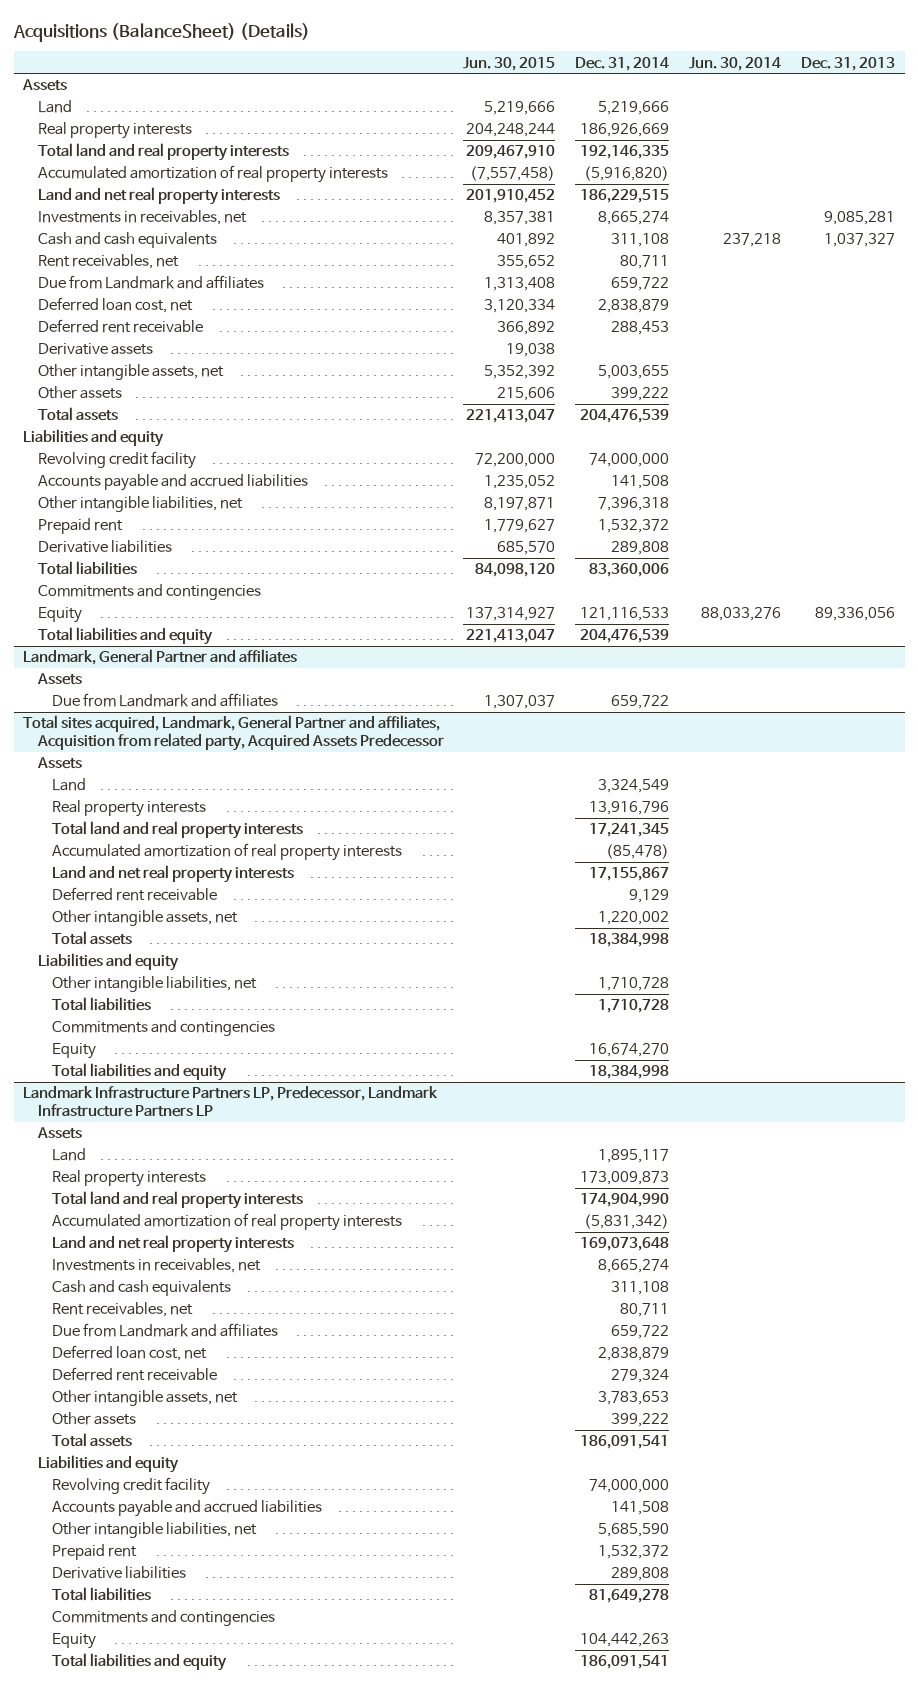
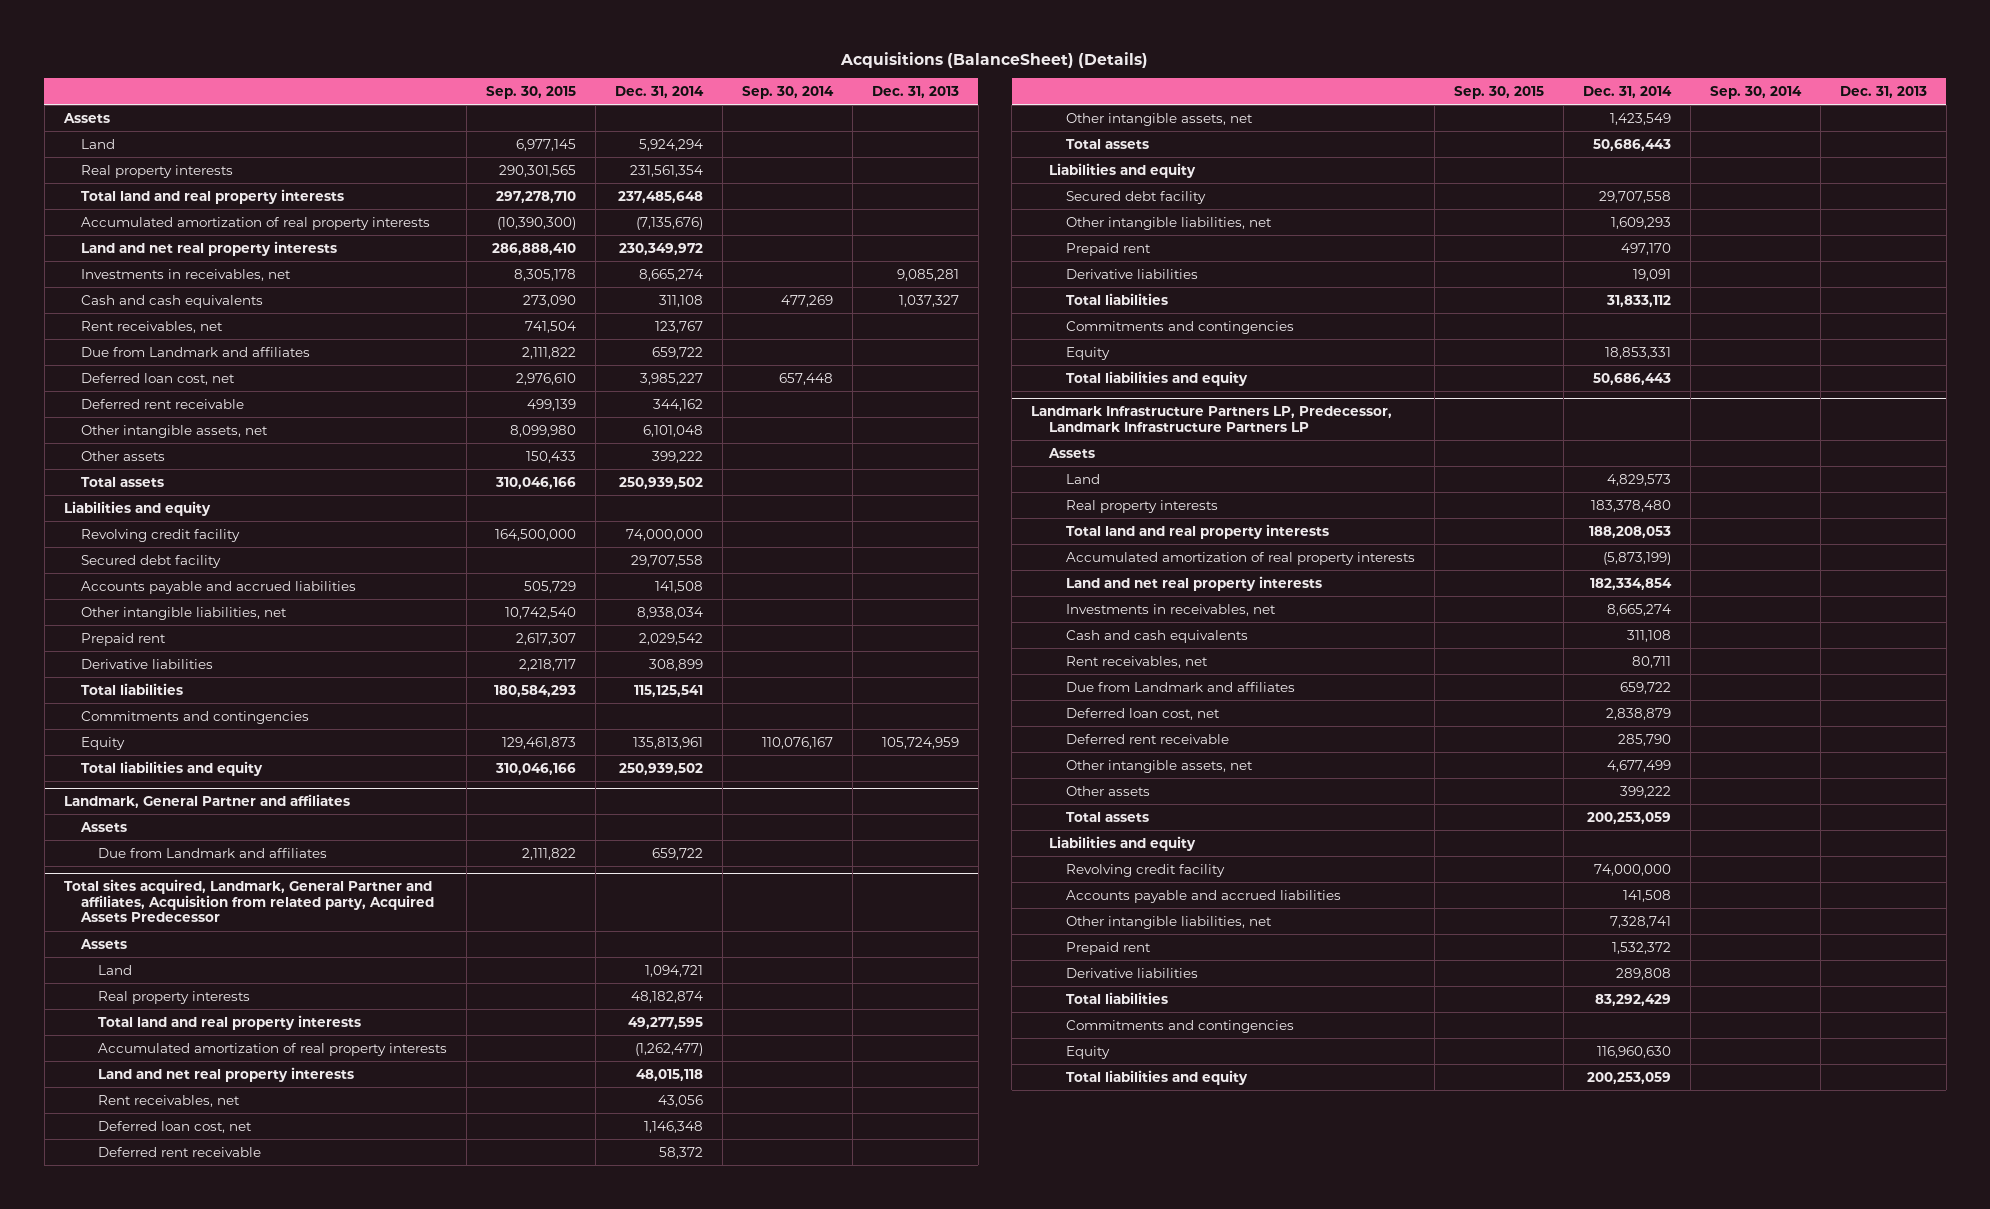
[463,56,556,71] Jun. 30, 2015 -> none
[688,56,781,71] Jun. 30, 2014 -> none
none -> [486,85,577,99] Sep. 30, 2015
none -> [742,85,835,99] Sep. 30, 2014
[598,101,670,116] 5,219,666 -> [639,138,704,151] 5,924,294
[580,123,670,138] 186,926,669 -> [630,164,704,177] 231,561,354
[580,145,670,160] 192,146,335 -> [618,190,704,203] 237,485,648
[584,166,670,182] (5,916,820) -> [636,216,704,230] (7,135,676)
[580,189,670,204] 186,229,515 -> [619,242,704,255] 230,349,972
[620,255,670,270] 80,711 -> [655,320,704,333] 123,767
[37,343,153,356] Derivative assets -> none
[598,299,670,314] 2,838,879 -> [640,372,704,385] 3,985,227
[611,321,670,336] 288,453 -> [653,398,704,411] 344,162
[598,365,670,380] 5,003,655 -> [643,424,704,437] 6,101,048
[580,409,670,424] 204,476,539 -> [619,476,704,489] 250,939,502
none -> [81,554,222,568] Secured debt facility
[598,497,670,512] 7,396,318 -> [637,606,704,619] 8,938,034
[598,519,670,534] 1,532,372 -> [639,632,704,645] 2,029,542
[611,541,670,556] 289,808 -> [649,658,704,671] 308,899
[589,563,670,578] 83,360,006 -> [634,684,704,697] 115,125,541
[580,607,670,622] 121,116,533 -> [633,736,704,749] 135,813,961
[814,607,895,622] 89,336,056 -> [881,736,959,749] 105,724,959
[580,629,670,644] 204,476,539 -> [619,762,704,775] 250,939,502
[598,779,670,794] 3,324,549 -> [645,964,704,977] 1,094,721
[589,801,670,816] 13,916,796 -> [631,990,704,1003] 48,182,874
[589,823,670,838] 17,241,345 -> [628,1016,704,1029] 49,277,595
[606,844,670,860] (85,478) -> [635,1042,704,1056] (1,262,477)
[589,867,670,882] 17,155,867 -> [636,1068,704,1081] 48,015,118
none -> [98,1094,241,1107] Rent receivables, net
none -> [98,1120,253,1133] Deferred loan cost, net
[629,889,670,904] 9,129 -> [659,1146,704,1159] 58,372
[598,911,670,926] 1,220,002 -> [1609,112,1671,125] 1,423,549
[589,933,670,948] 18,384,998 -> [1592,138,1671,151] 50,686,443
none -> [1066,190,1207,204] Secured debt facility
[598,977,670,992] 1,710,728 -> [1610,216,1671,229] 1,609,293
none -> [1066,242,1152,256] Prepaid rent
none -> [1066,268,1199,279] Derivative liabilities
[598,999,670,1014] 1,710,728 -> [1605,294,1671,307] 31,833,112
[589,1043,670,1058] 16,674,270 -> [1604,346,1671,359] 18,853,331
[589,1065,670,1080] 18,384,998 -> [1592,372,1671,385] 50,686,443
[598,1149,670,1164] 1,895,117 -> [1606,473,1671,486] 4,829,573
[580,1171,670,1186] 173,009,873 -> [1590,499,1671,512] 183,378,480
[580,1193,670,1208] 174,904,990 -> [1588,525,1671,538] 188,208,053
[584,1214,670,1230] (5,831,342) -> [1602,551,1671,565] (5,873,199)
[580,1237,670,1252] 169,073,648 -> [1589,577,1672,590] 182,334,854
[611,1369,670,1384] 279,324 -> [1617,733,1671,746] 285,790
[598,1391,670,1406] 3,783,653 -> [1606,759,1671,772] 4,677,499
[580,1435,670,1450] 186,091,541 -> [1586,811,1671,824] 200,253,059
[598,1523,670,1538] 5,685,590 -> [1609,915,1671,928] 7,328,741
[589,1589,670,1604] 81,649,278 -> [1594,993,1671,1006] 83,292,429
[580,1633,670,1648] 104,442,263 -> [1596,1045,1671,1058] 116,960,630
[580,1655,670,1670] 186,091,541 -> [1586,1071,1671,1084] 200,253,059

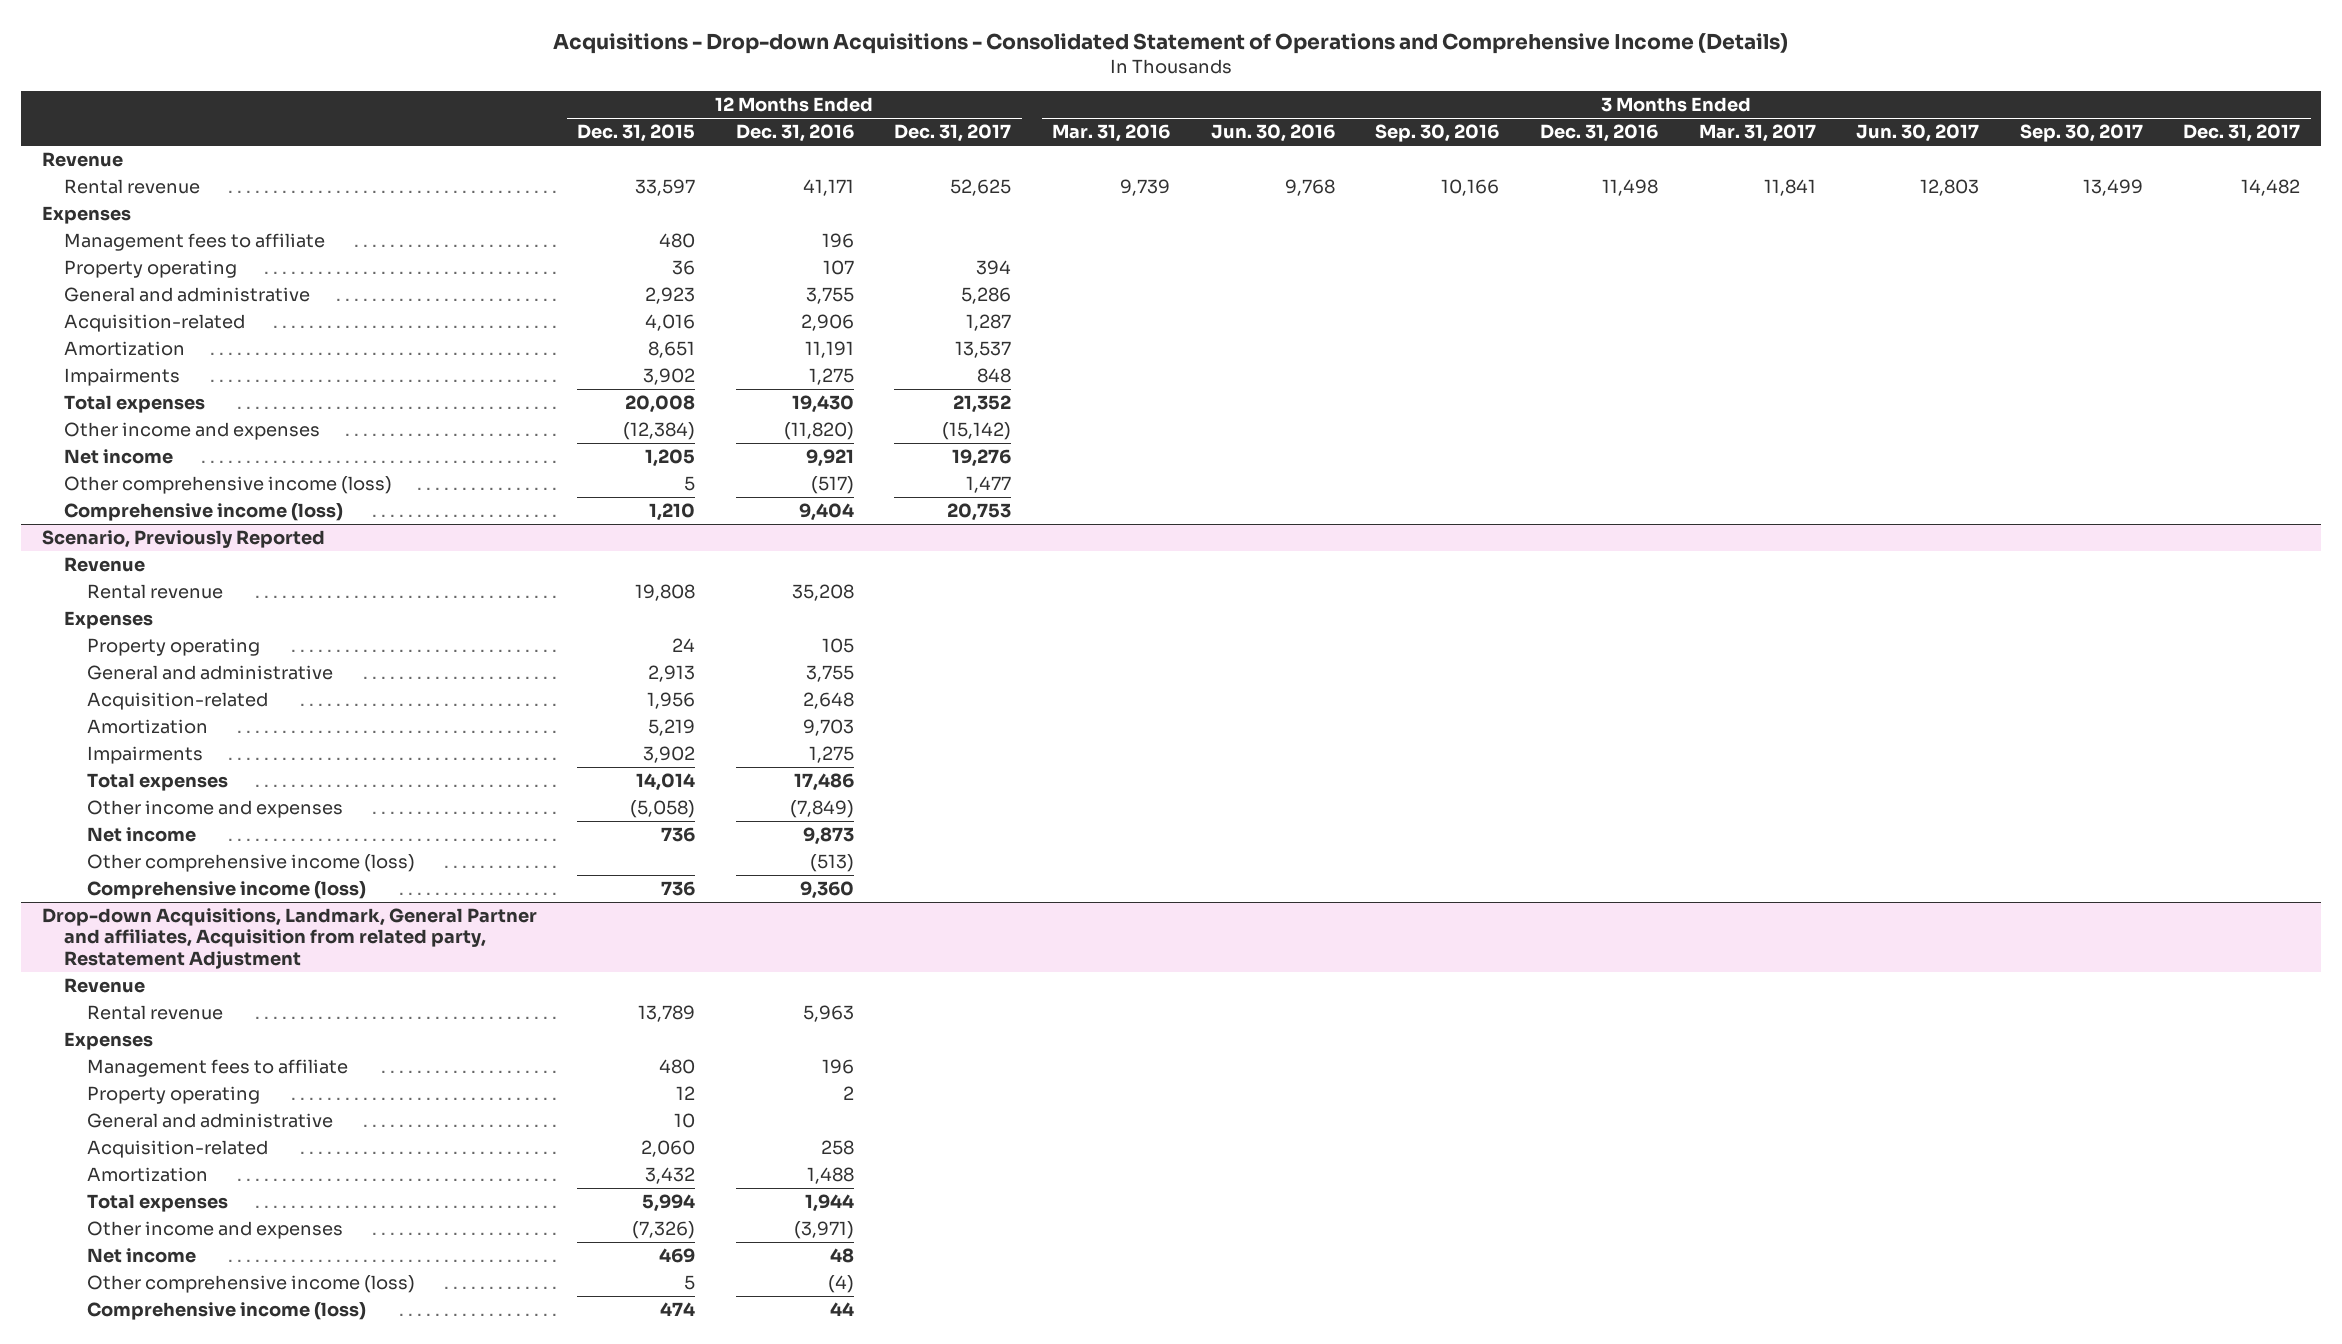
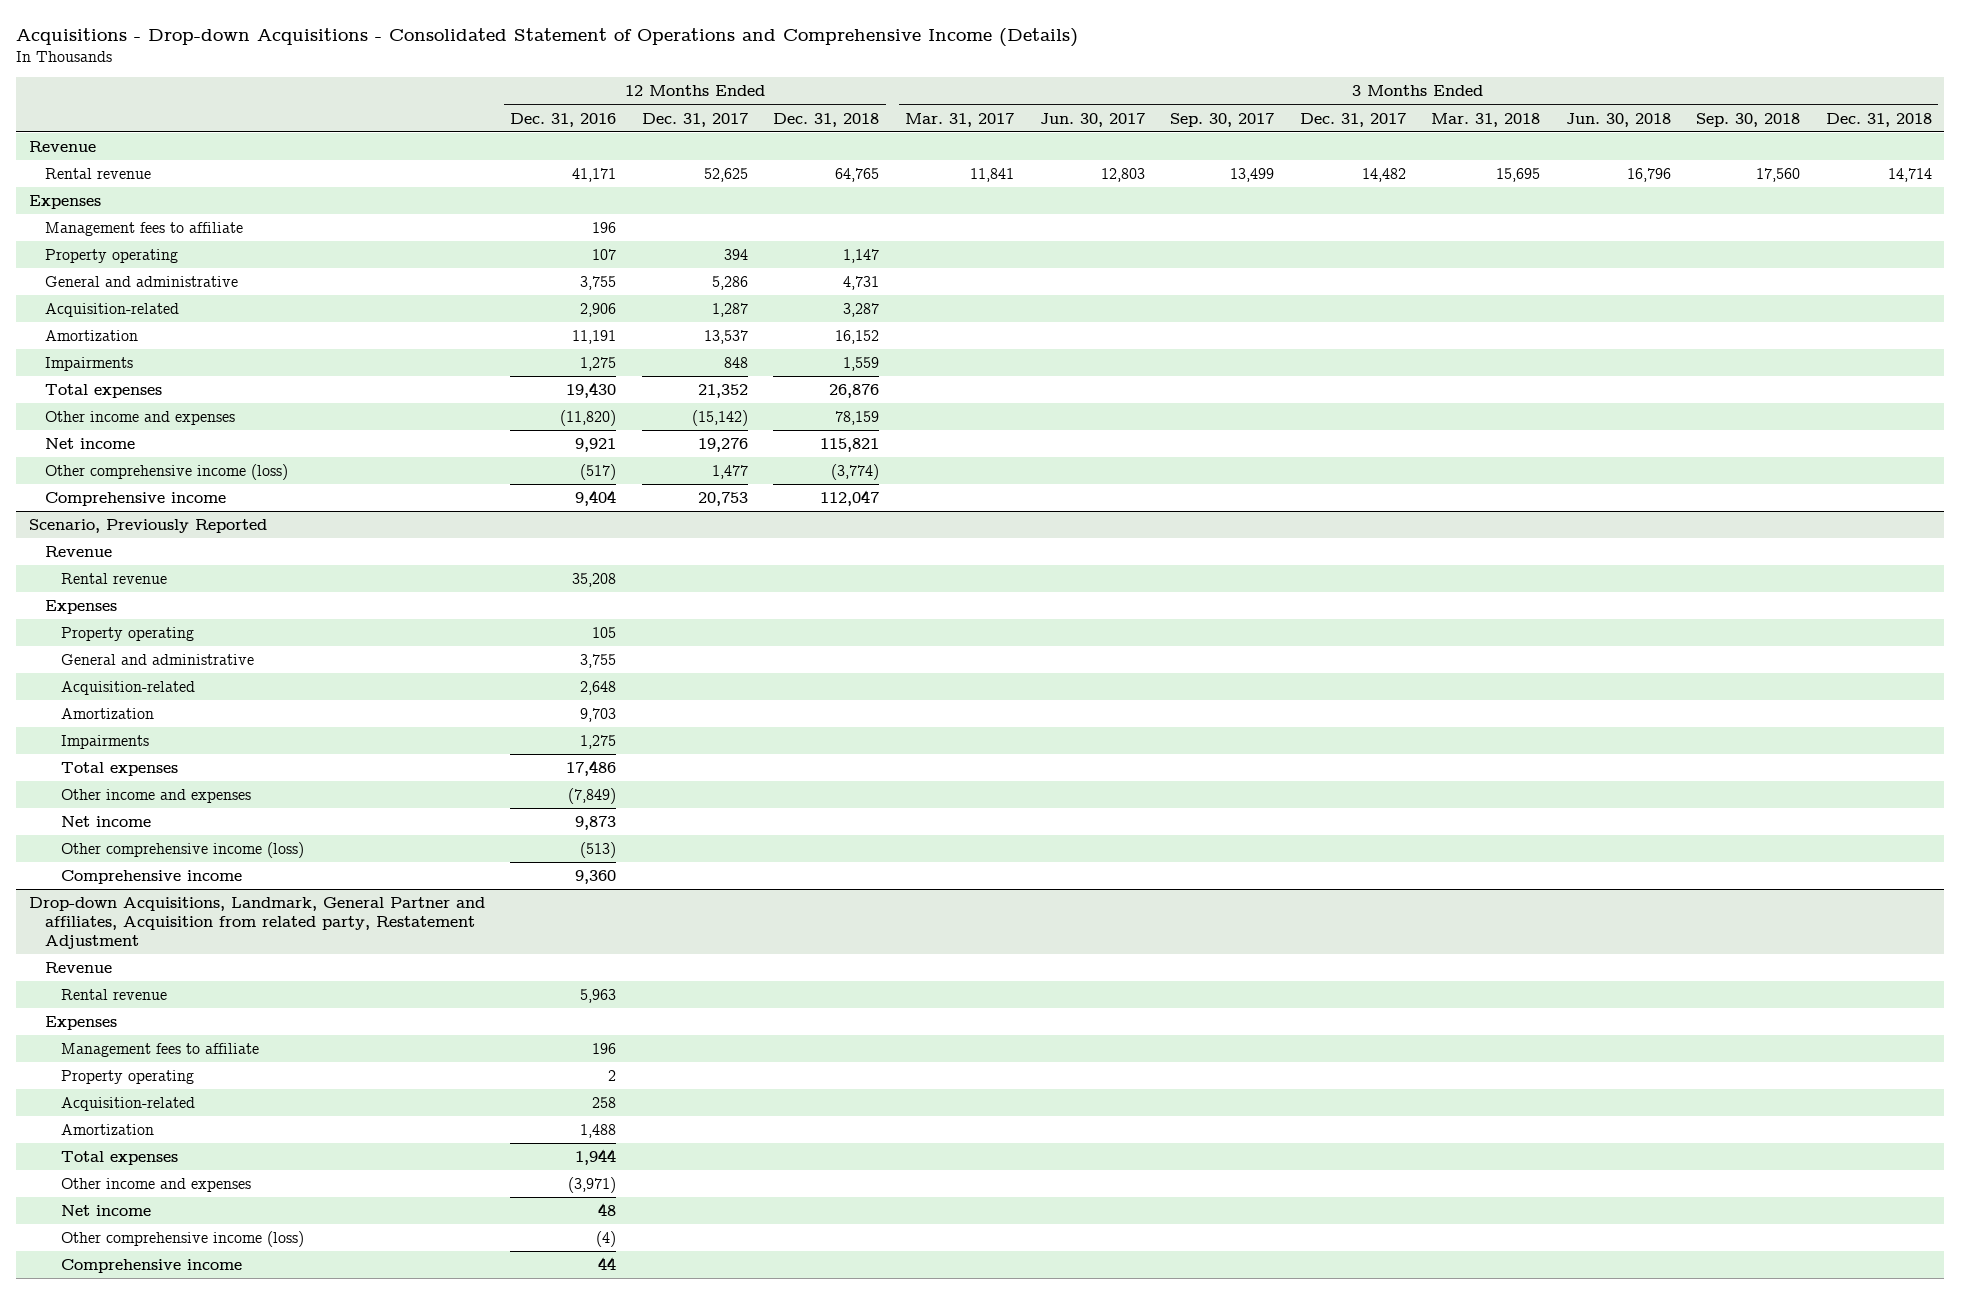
[577,124,696,143] Dec. 31, 2015 -> none
[1052,124,1171,143] Mar. 31, 2016 -> none
[1210,124,1335,143] Jun. 30, 2016 -> none
[1375,124,1500,143] Sep. 30, 2016 -> none
[1539,124,1658,143] Dec. 31, 2016 -> none
none -> [773,112,880,127] Dec. 31, 2018
none -> [1431,112,1541,127] Mar. 31, 2018
none -> [1565,112,1671,127] Jun. 30, 2018
none -> [1696,112,1801,127] Sep. 30, 2018
none -> [1825,112,1932,127] Dec. 31, 2018
[64,503,344,522] Comprehensive income (loss) -> [44,491,226,506] Comprehensive income
[87,881,367,900] Comprehensive income (loss) -> [60,869,242,884] Comprehensive income
[87,1113,334,1129] General and administrative -> none
[87,1302,367,1321] Comprehensive income (loss) -> [60,1258,242,1273] Comprehensive income

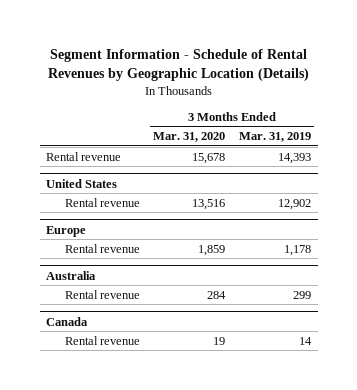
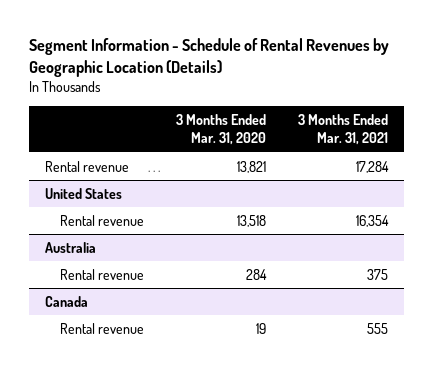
[238,132,311,143] Mar. 31, 2019 -> none
none -> [297,114,388,146] 3 Months Ended Mar. 31, 2021
[192,152,226,164] 15,678 -> [237,160,267,173] 13,821
[46,225,87,237] Europe -> none
[64,243,140,253] Rental revenue -> none
[192,198,226,210] 13,516 -> [237,214,267,227] 13,518

